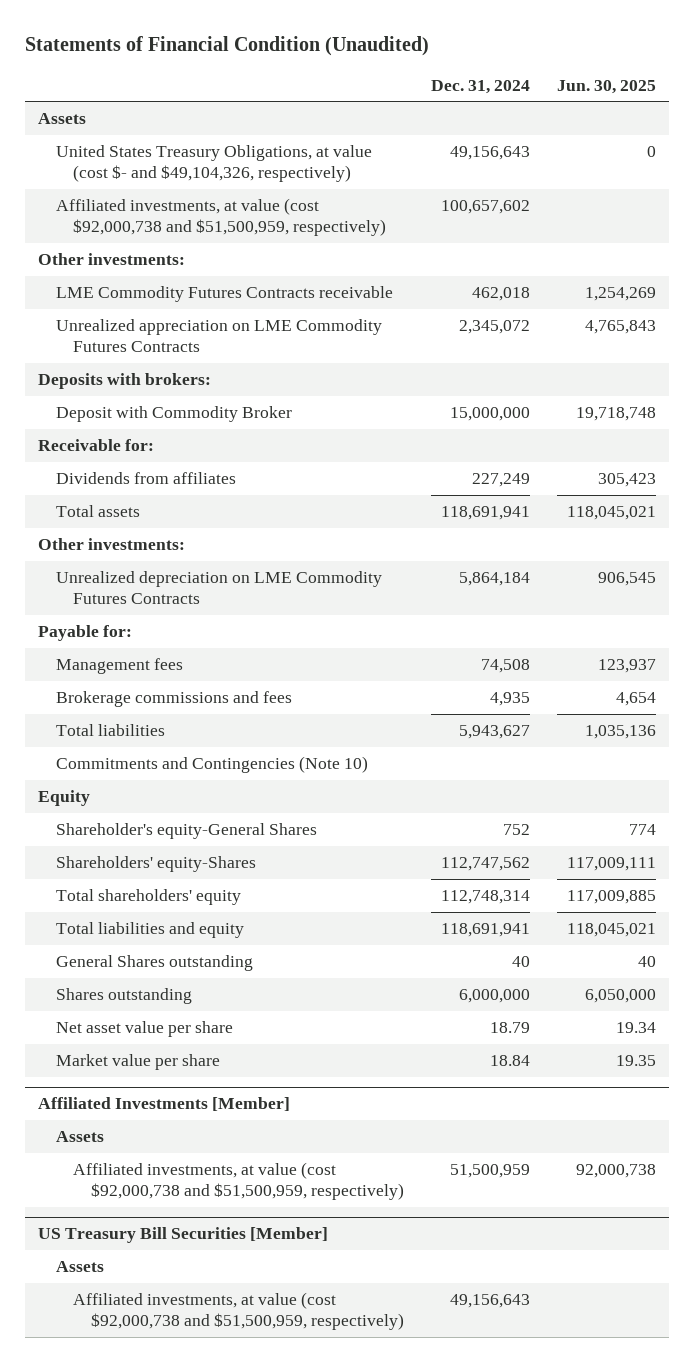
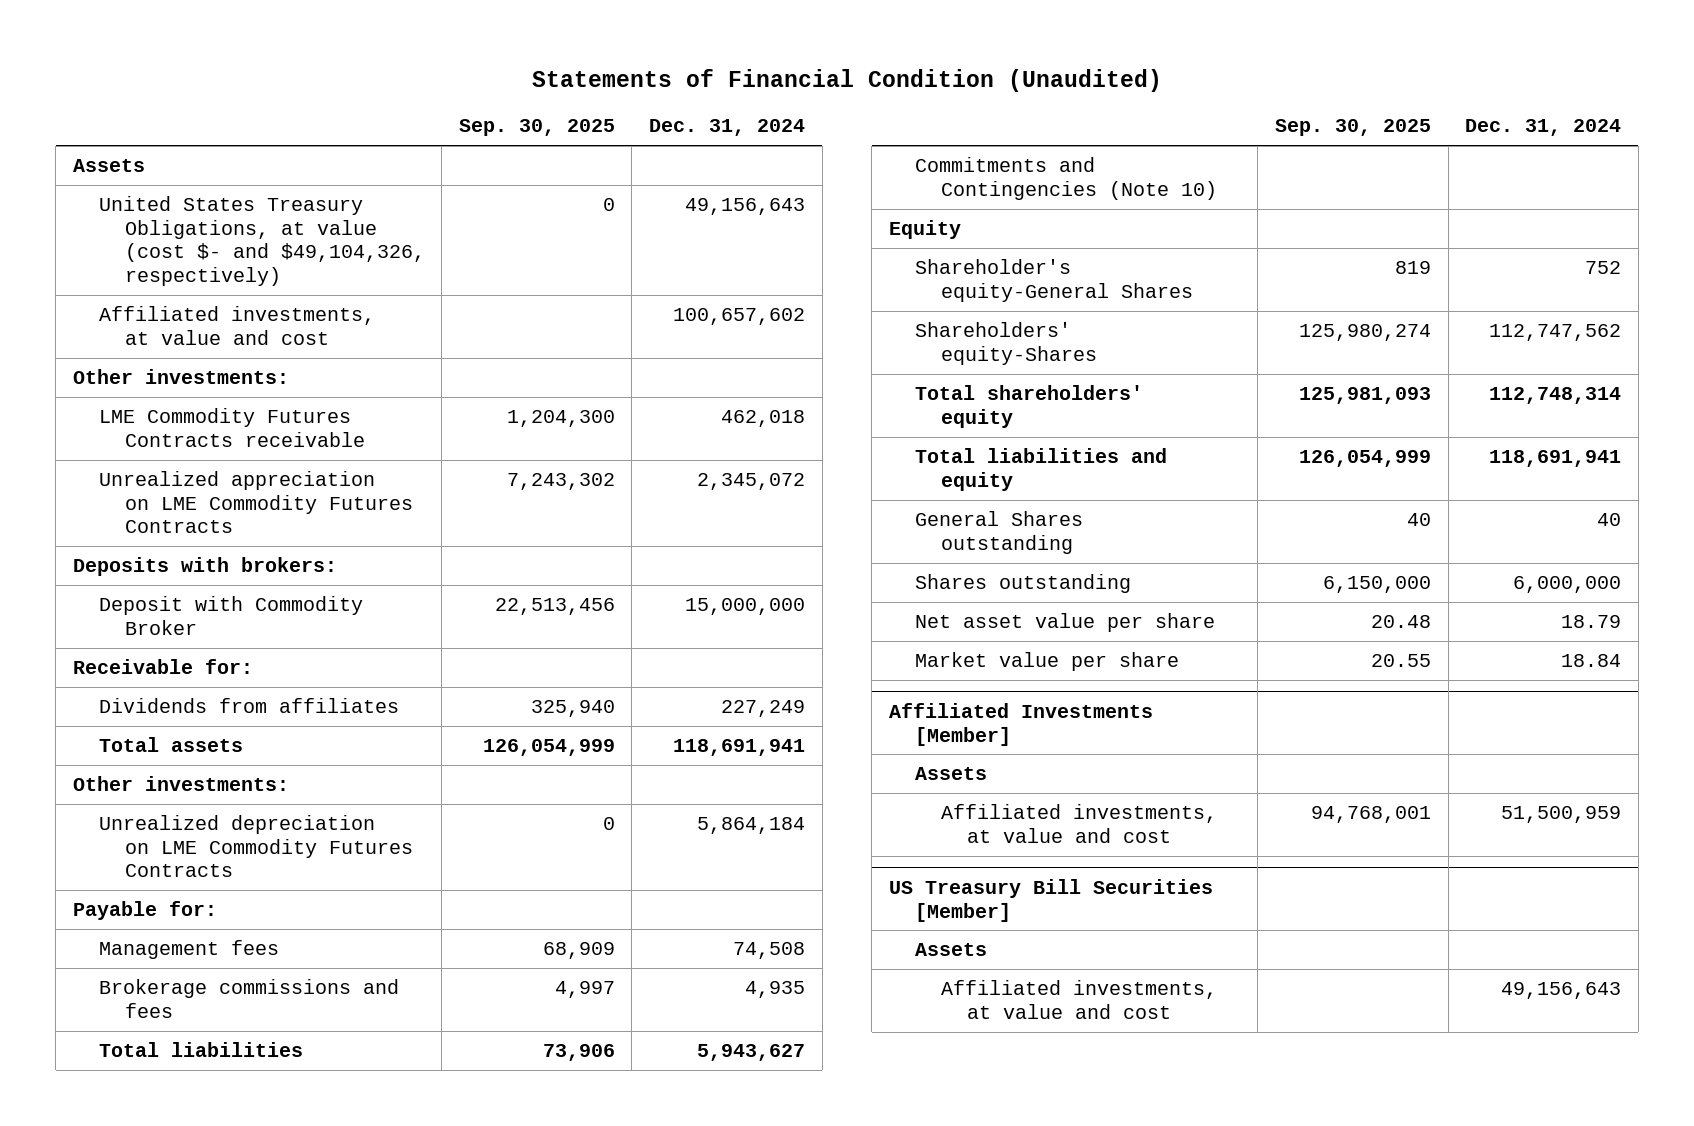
[556,79,656,94] Jun. 30, 2025 -> none
none -> [458,119,615,137] Sep. 30, 2025
[55,197,387,236] Affiliated investments, at value (cost $92,000,738 and $51,500,959, respectively) -> [98,305,375,345] Affiliated investments, at value and cost
[73,1161,405,1200] Affiliated investments, at value (cost $92,000,738 and $51,500,959, respectively) -> [940,803,1217,843] Affiliated investments, at value and cost
[73,1291,405,1330] Affiliated investments, at value (cost $92,000,738 and $51,500,959, respectively) -> [940,979,1217,1019] Affiliated investments, at value and cost

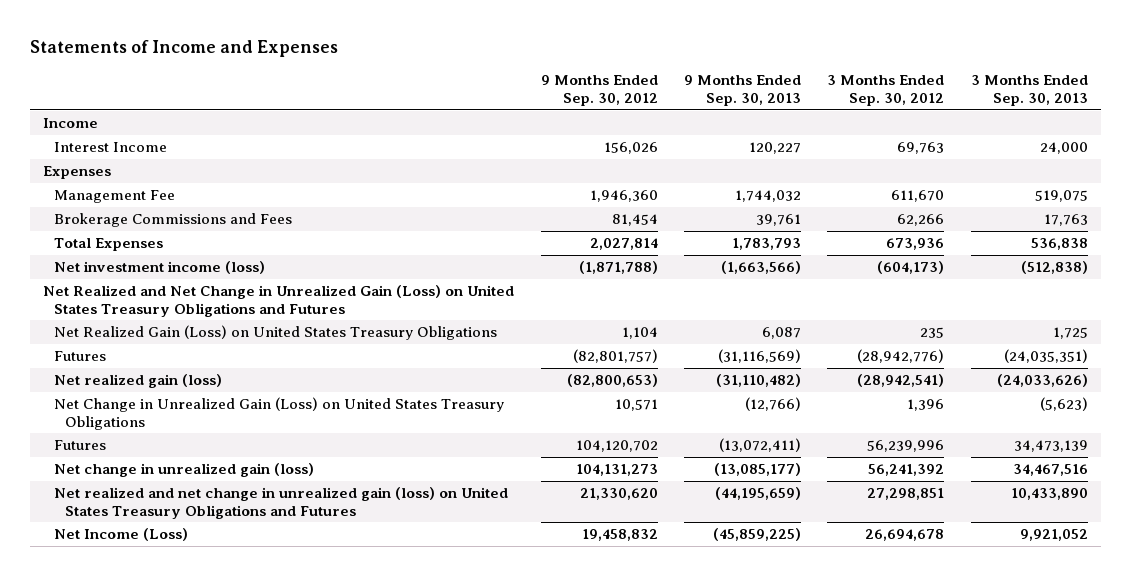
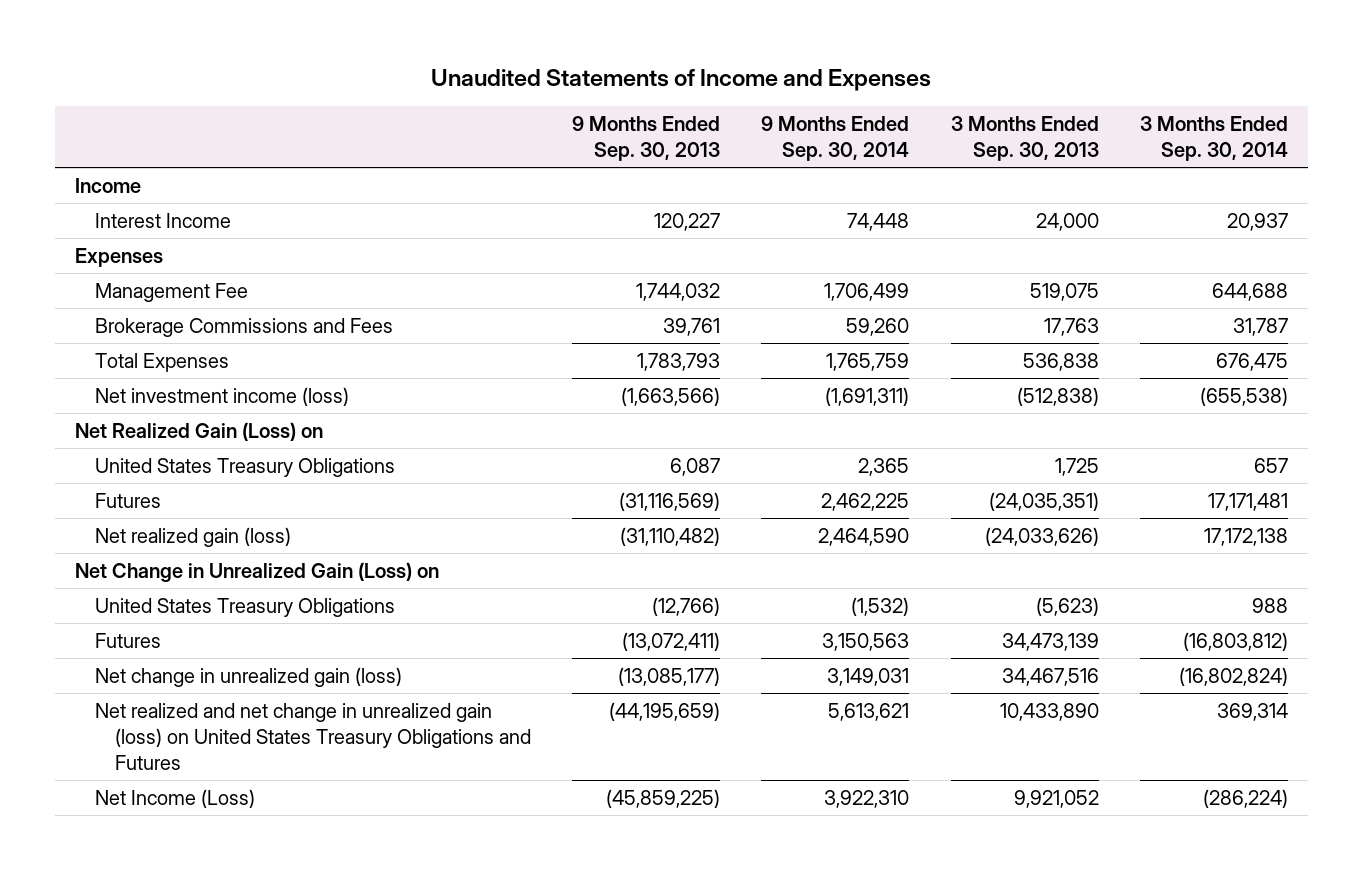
[29,40,338,58] Statements of Income and Expenses -> [431,69,932,92] Unaudited Statements of Income and Expenses
[540,75,658,107] 9 Months Ended Sep. 30, 2012 -> none
[827,75,945,107] 3 Months Ended Sep. 30, 2012 -> none
none -> [761,116,910,162] 9 Months Ended Sep. 30, 2014
none -> [1139,116,1288,162] 3 Months Ended Sep. 30, 2014
[43,284,515,317] Net Realized and Net Change in Unrealized Gain (Loss) on United States Treasury Obligations and Futures -> none
none -> [75,421,324,441] Net Realized Gain (Loss) on
[54,324,498,340] Net Realized Gain (Loss) on United States Treasury Obligations -> [95,457,396,477] United States Treasury Obligations
none -> [75,561,440,582] Net Change in Unrealized Gain (Loss) on
[54,396,505,430] Net Change in Unrealized Gain (Loss) on United States Treasury Obligations -> [95,597,396,617] United States Treasury Obligations

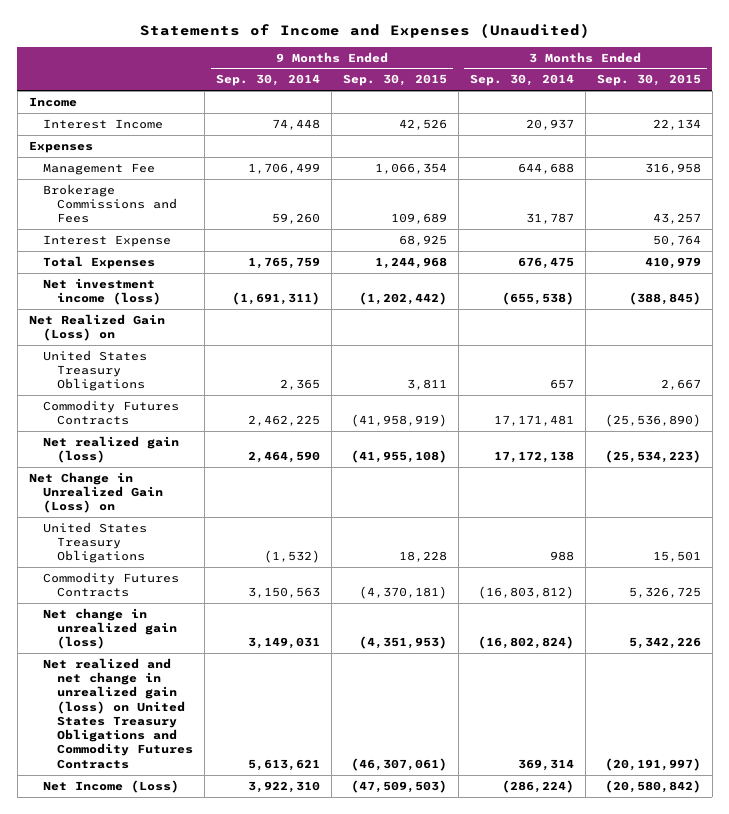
[431,69,932,92] Unaudited Statements of Income and Expenses -> [139,23,590,39] Statements of Income and Expenses (Unaudited)
[572,116,721,162] 9 Months Ended Sep. 30, 2013 -> none
[950,116,1099,162] 3 Months Ended Sep. 30, 2013 -> none
none -> [343,74,448,87] Sep. 30, 2015
none -> [596,74,701,87] Sep. 30, 2015
none -> [42,234,171,247] Interest Expense
[95,492,162,508] Futures -> [42,399,179,426] Commodity Futures Contracts
[95,632,162,648] Futures -> [42,571,179,598] Commodity Futures Contracts
[95,702,532,770] Net realized and net change in unrealized gain (loss) on United States Treasury Obligations and Futures -> [42,657,194,769] Net realized and net change in unrealized gain (loss) on United States Treasury Obligations and Commodity Futures Contracts

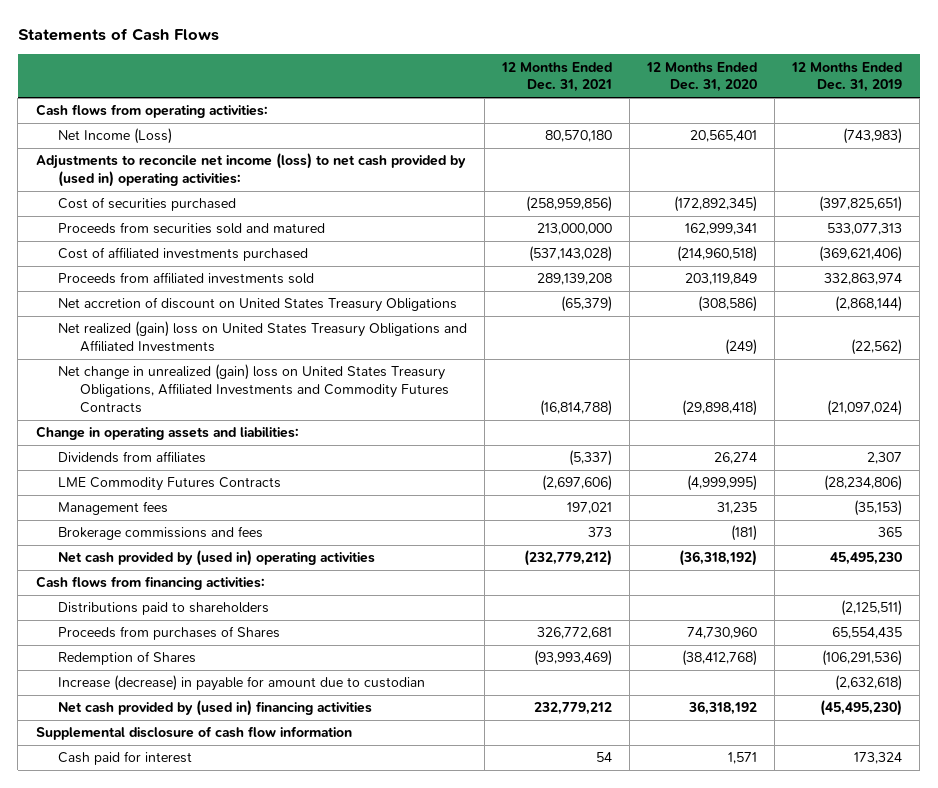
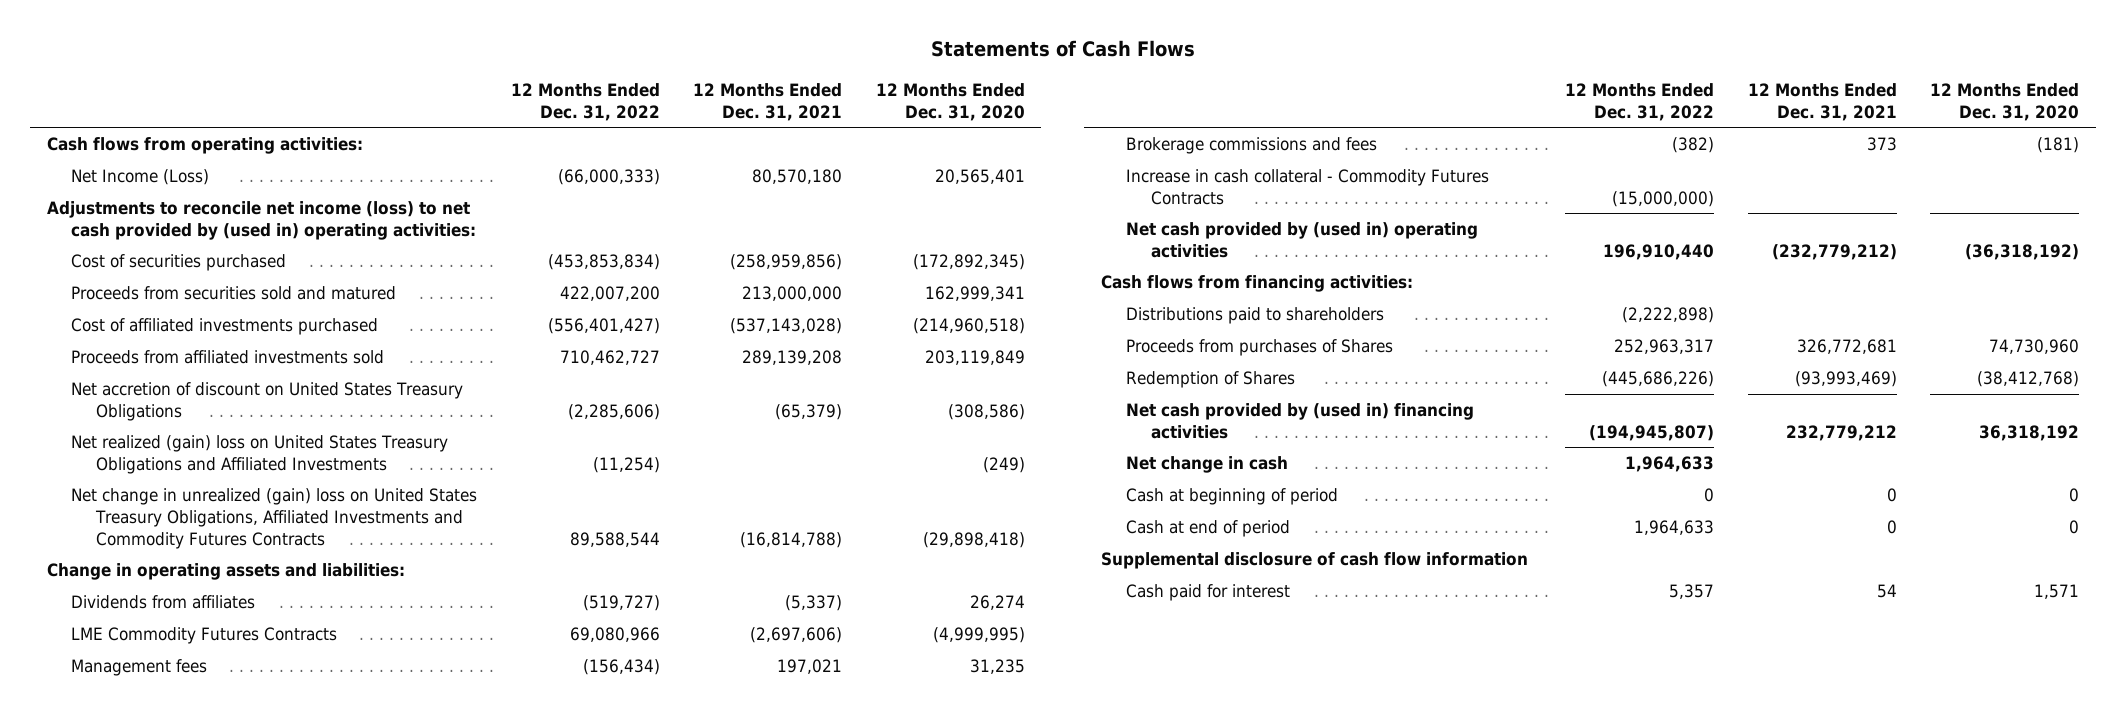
[791,61,903,93] 12 Months Ended Dec. 31, 2019 -> none
none -> [510,82,660,121] 12 Months Ended Dec. 31, 2022
none -> [1125,169,1489,205] Increase in cash collateral - Commodity Futures Contracts
[57,675,425,692] Increase (decrease) in payable for amount due to custodian -> none
none -> [1125,456,1288,474] Net change in cash
none -> [1125,488,1338,506] Cash at beginning of period
none -> [1125,520,1290,538] Cash at end of period

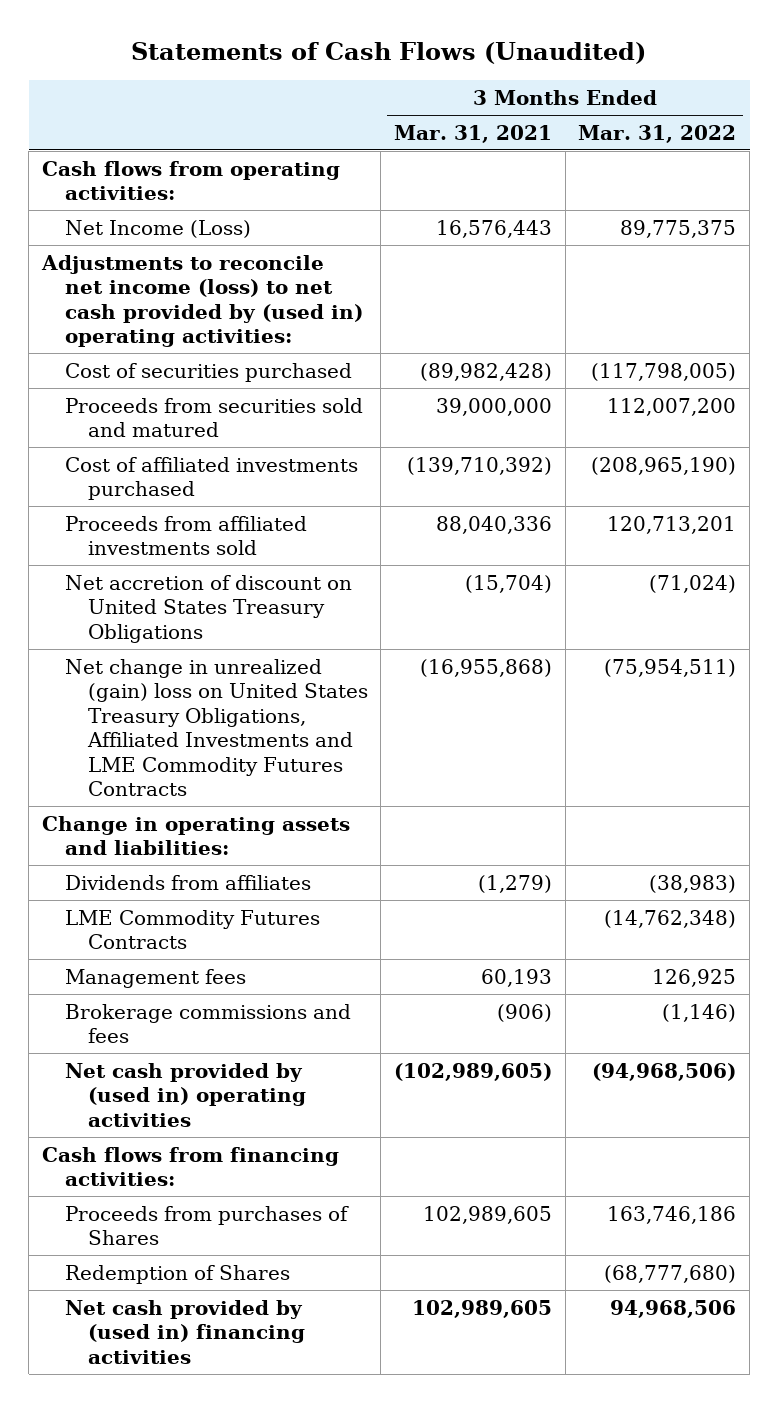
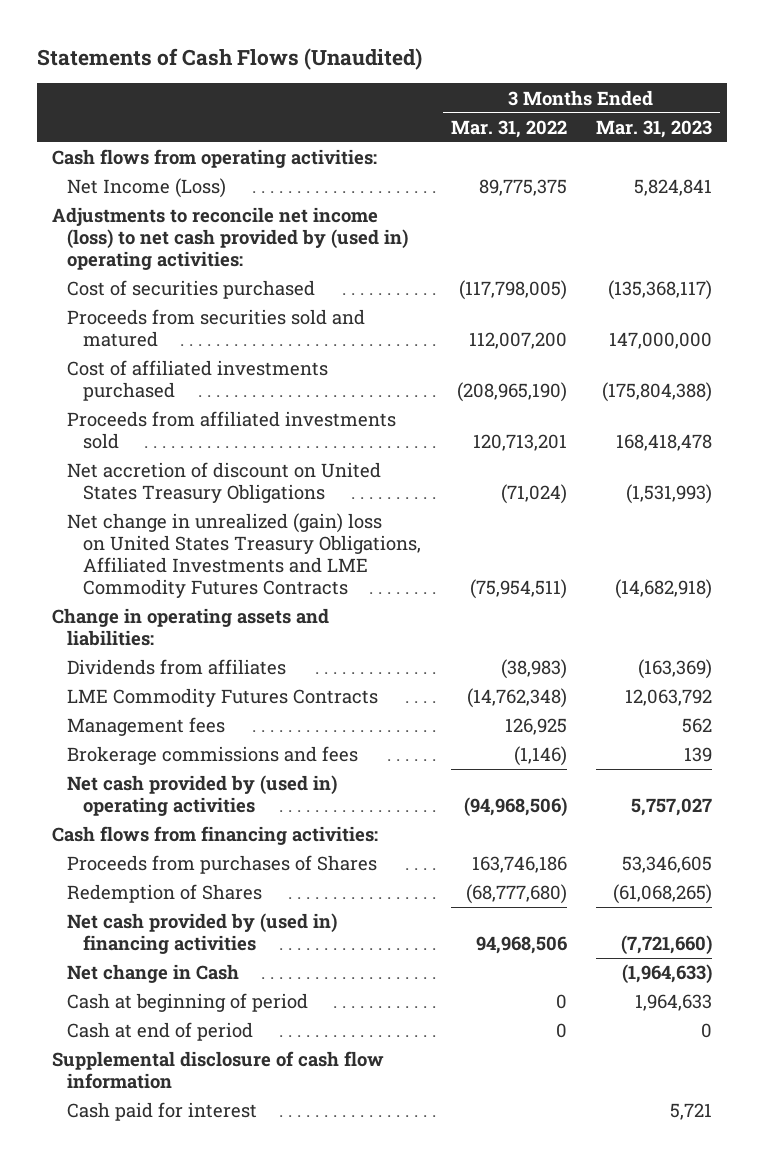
[394,124,553,143] Mar. 31, 2021 -> none
none -> [596,119,713,138] Mar. 31, 2023
none -> [67,964,240,984] Net change in Cash
none -> [67,993,309,1013] Cash at beginning of period
none -> [67,1022,254,1042] Cash at end of period
none -> [51,1051,384,1089] Supplemental disclosure of cash flow information
none -> [67,1102,258,1122] Cash paid for interest

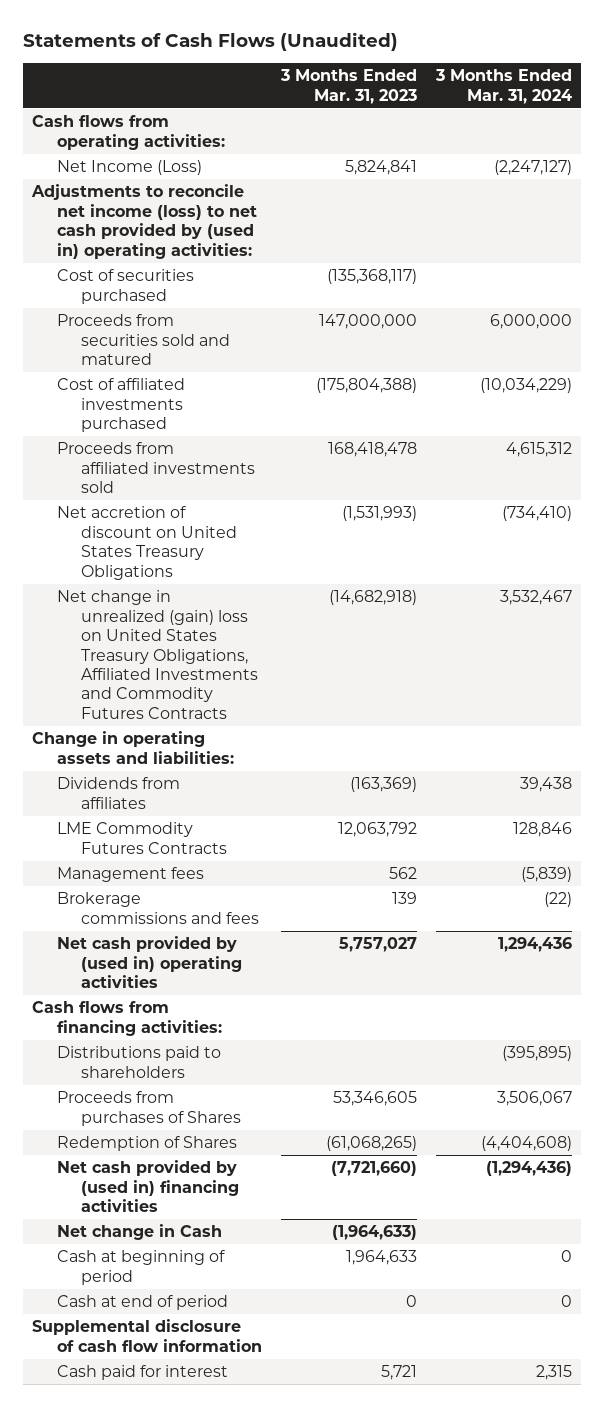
[450,119,567,138] Mar. 31, 2022 -> none
none -> [434,69,572,104] 3 Months Ended Mar. 31, 2024
[67,513,421,598] Net change in unrealized (gain) loss on United States Treasury Obligations, Affiliated Investments and LME Commodity Futures Contracts -> [56,590,258,719] Net change in unrealized (gain) loss on United States Treasury Obligations, Affiliated Investments and Commodity Futures Contracts
none -> [56,1046,221,1078] Distributions paid to shareholders

